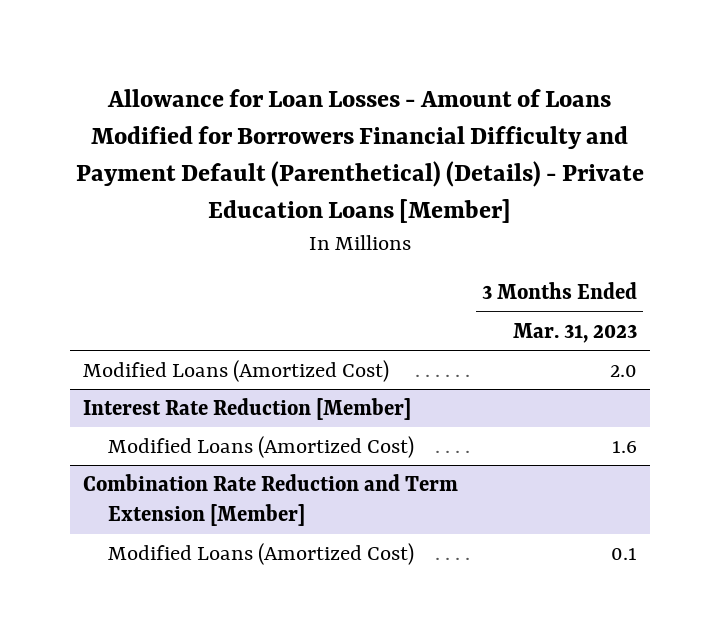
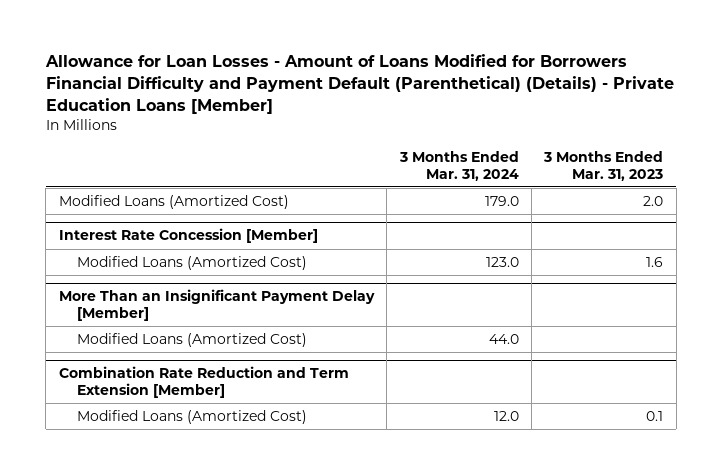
none -> [398,150,519,181] 3 Months Ended Mar. 31, 2024
[82,397,411,420] Interest Rate Reduction [Member] -> [58,228,318,244] Interest Rate Concession [Member]
none -> [58,289,375,322] More Than an Insignificant Payment Delay [Member]
none -> [77,333,308,348] Modified Loans (Amortized Cost)

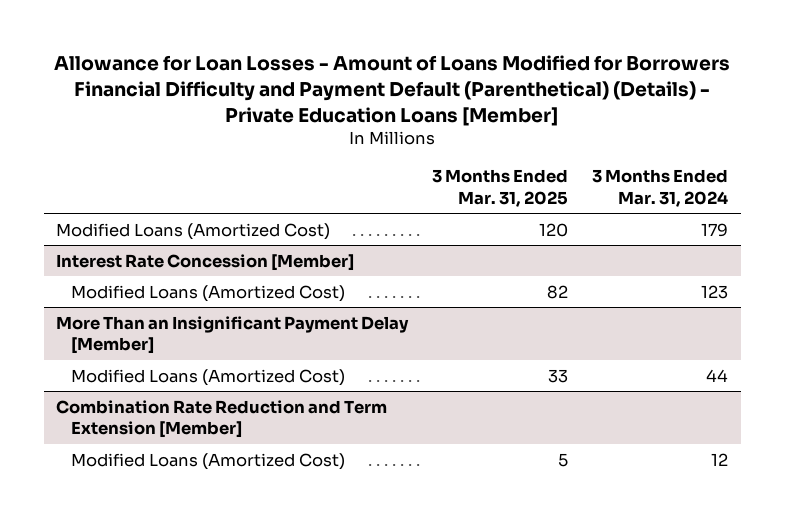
[543,150,664,181] 3 Months Ended Mar. 31, 2023 -> none
none -> [432,169,569,207] 3 Months Ended Mar. 31, 2025
[484,196,519,207] 179.0 -> [701,222,729,237] 179
[485,257,519,268] 123.0 -> [701,284,729,299] 123
[488,334,519,345] 44.0 -> [706,368,729,382] 44
[493,411,519,422] 12.0 -> [711,452,729,466] 12

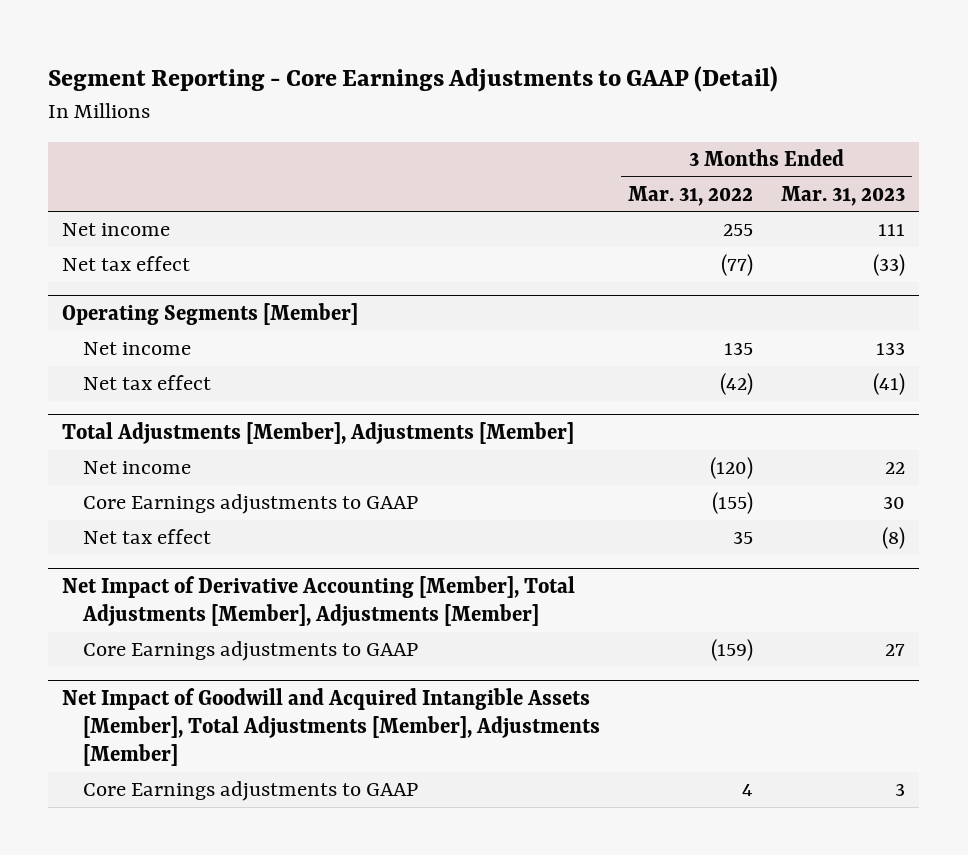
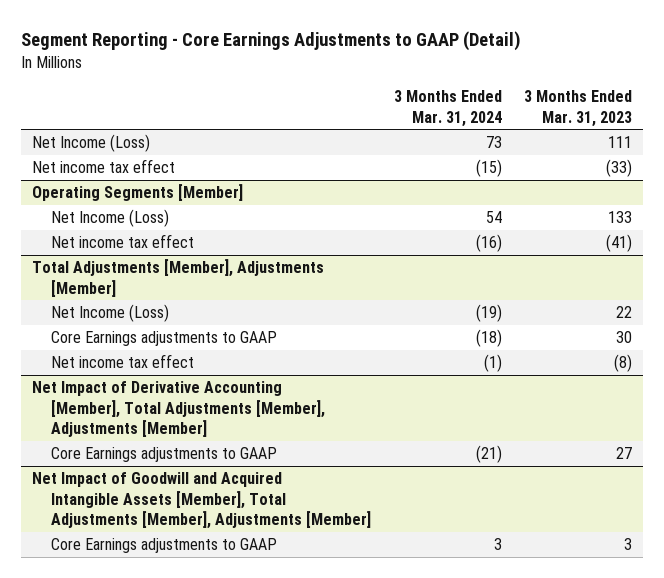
[628,185,754,206] Mar. 31, 2022 -> none
none -> [393,89,502,127] 3 Months Ended Mar. 31, 2024
[62,223,171,237] Net income -> [31,134,150,153] Net Income (Loss)
[62,256,191,272] Net tax effect -> [31,159,175,174] Net income tax effect
[83,342,192,356] Net income -> [50,209,169,228] Net Income (Loss)
[83,375,212,391] Net tax effect -> [50,234,194,249] Net income tax effect
[83,461,192,475] Net income -> [50,304,169,323] Net Income (Loss)
[83,529,212,545] Net tax effect -> [50,354,194,369] Net income tax effect

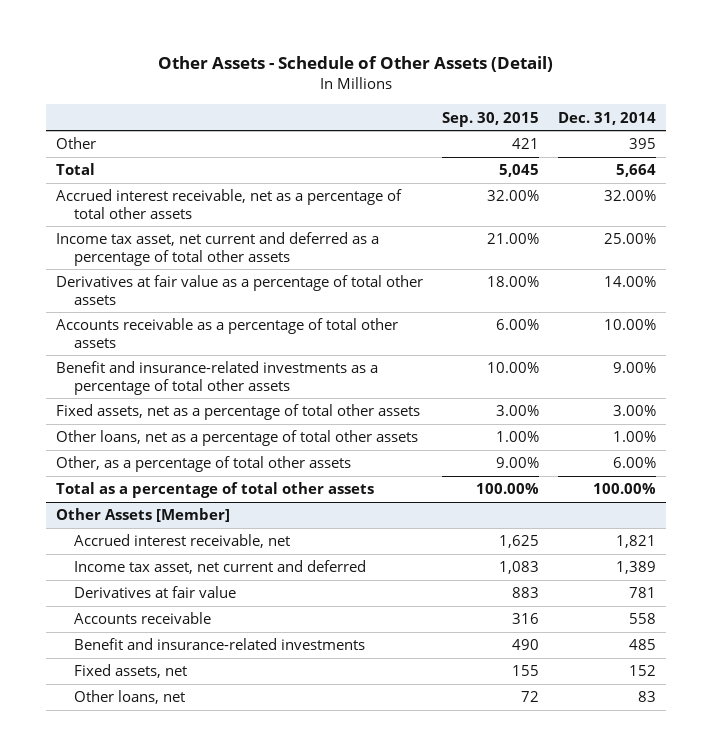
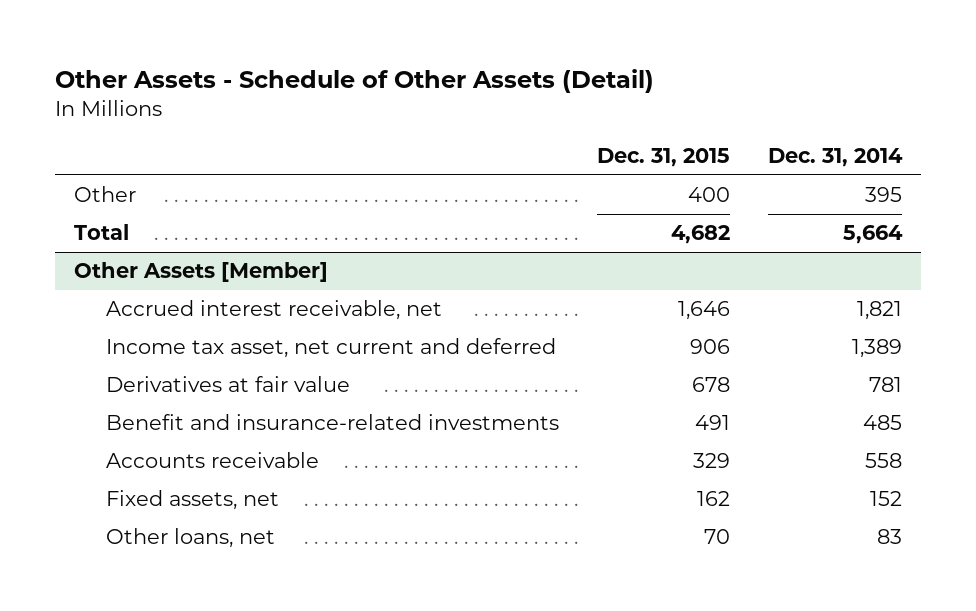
[442,111,540,127] Sep. 30, 2015 -> none
none -> [597,148,731,168] Dec. 31, 2015
[55,189,402,219] Accrued interest receivable, net as a percentage of total other assets -> none
[55,232,379,266] Income tax asset, net current and deferred as a percentage of total other assets -> none
[55,275,423,305] Derivatives at fair value as a percentage of total other assets -> none
[55,318,398,348] Accounts receivable as a percentage of total other assets -> none
[55,361,378,395] Benefit and insurance-related investments as a percentage of total other assets -> none
[55,404,420,421] Fixed assets, net as a percentage of total other assets -> none
[55,430,418,447] Other loans, net as a percentage of total other assets -> none
[55,456,351,473] Other, as a percentage of total other assets -> none
[55,482,374,499] Total as a percentage of total other assets -> none
[74,612,212,625] Accounts receivable -> [106,452,320,469] Accounts receivable

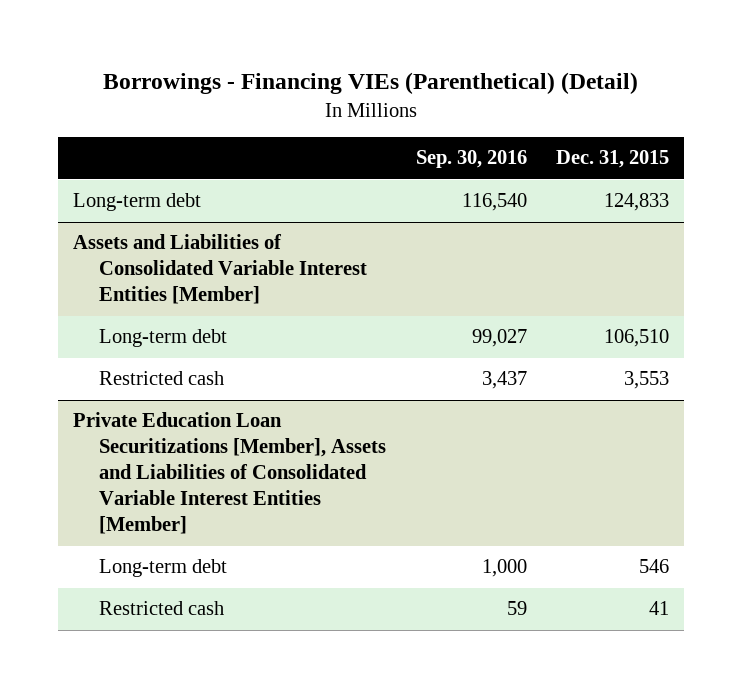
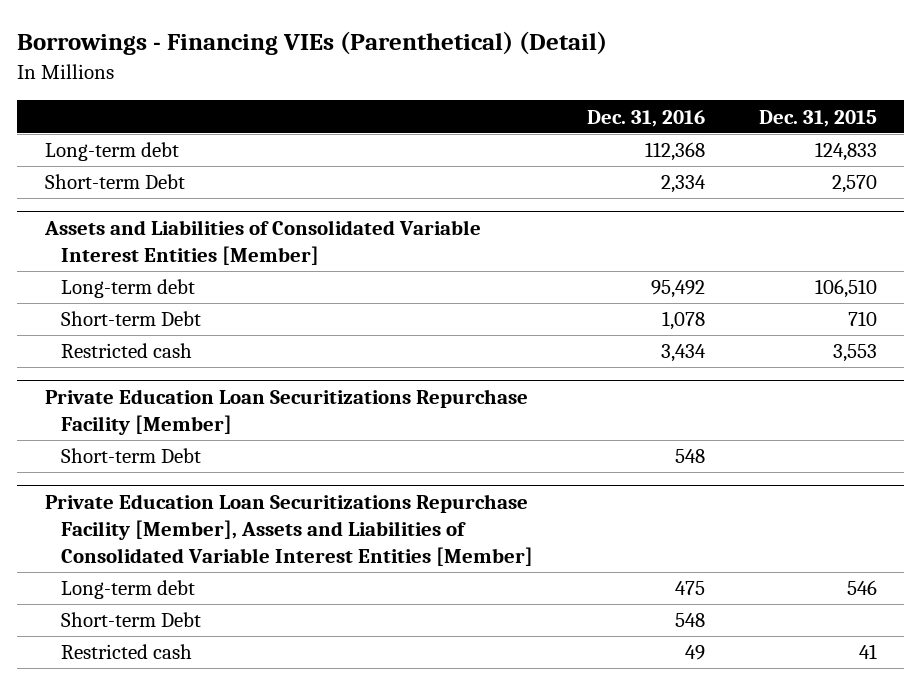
[415,150,527,169] Sep. 30, 2016 -> none
none -> [586,109,705,127] Dec. 31, 2016
none -> [44,174,185,190] Short-term Debt
none -> [60,311,201,327] Short-term Debt
none -> [44,388,528,435] Private Education Loan Securitizations Repurchase Facility [Member]
none -> [60,448,201,464] Short-term Debt
[72,412,387,535] Private Education Loan Securitizations [Member], Assets and Liabilities of Consolidated Variable Interest Entities [Member] -> [44,493,533,567] Private Education Loan Securitizations Repurchase Facility [Member], Assets and Liabilities of Consolidated Variable Interest Entities [Member]
none -> [60,612,201,628] Short-term Debt

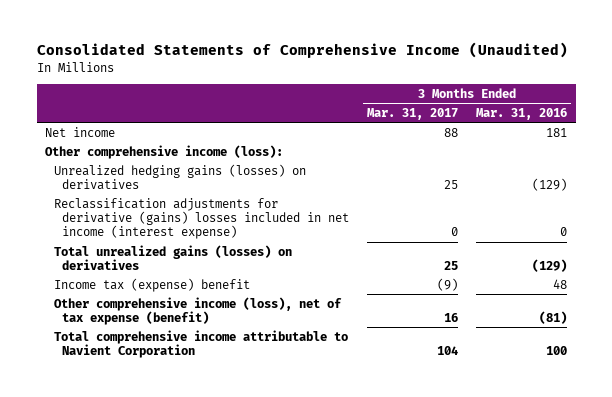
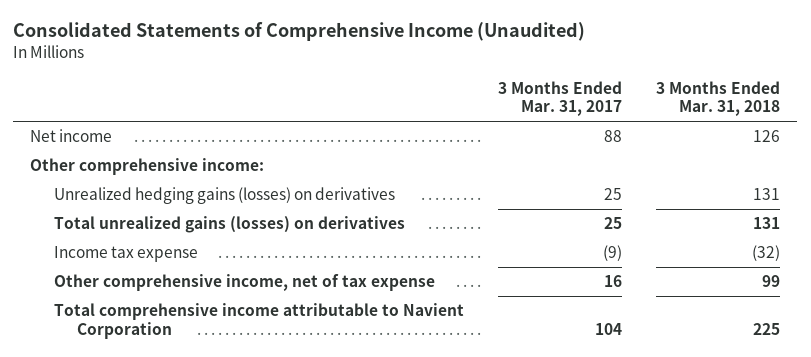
[475,108,567,121] Mar. 31, 2016 -> none
none -> [656,80,781,117] 3 Months Ended Mar. 31, 2018
[45,144,284,159] Other comprehensive income (loss): -> [30,157,265,175] Other comprehensive income:
[53,197,350,240] Reclassification adjustments for derivative (gains) losses included in net income (interest expense) -> none
[53,277,250,292] Income tax (expense) benefit -> [53,245,198,262] Income tax expense
[53,296,342,326] Other comprehensive income (loss), net of tax expense (benefit) -> [53,273,435,291] Other comprehensive income, net of tax expense

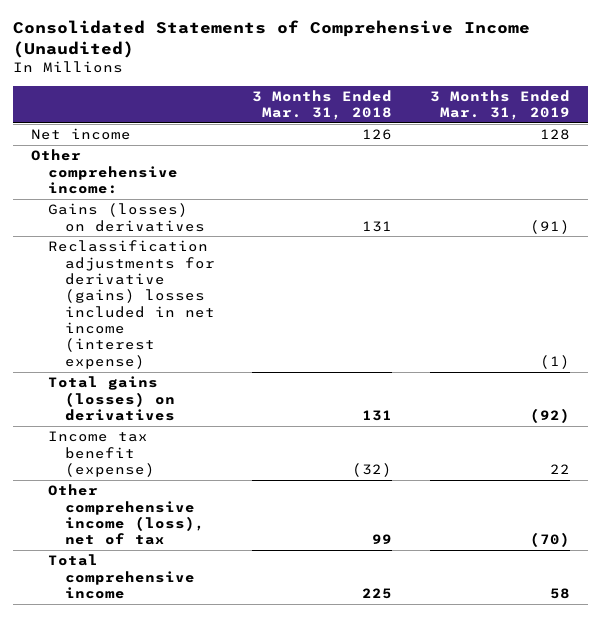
[497,80,622,117] 3 Months Ended Mar. 31, 2017 -> none
none -> [429,89,570,121] 3 Months Ended Mar. 31, 2019
[53,186,395,204] Unrealized hedging gains (losses) on derivatives -> [48,203,205,232] Gains (losses) on derivatives
none -> [48,240,215,369] Reclassification adjustments for derivative (gains) losses included in net income (interest expense)
[53,215,405,233] Total unrealized gains (losses) on derivatives -> [48,376,175,421] Total gains (losses) on derivatives
[53,245,198,262] Income tax expense -> [48,431,155,477] Income tax benefit (expense)
[53,273,435,291] Other comprehensive income, net of tax expense -> [48,484,205,546] Other comprehensive income (loss), net of tax
[53,302,464,339] Total comprehensive income attributable to Navient Corporation -> [48,554,195,599] Total comprehensive income

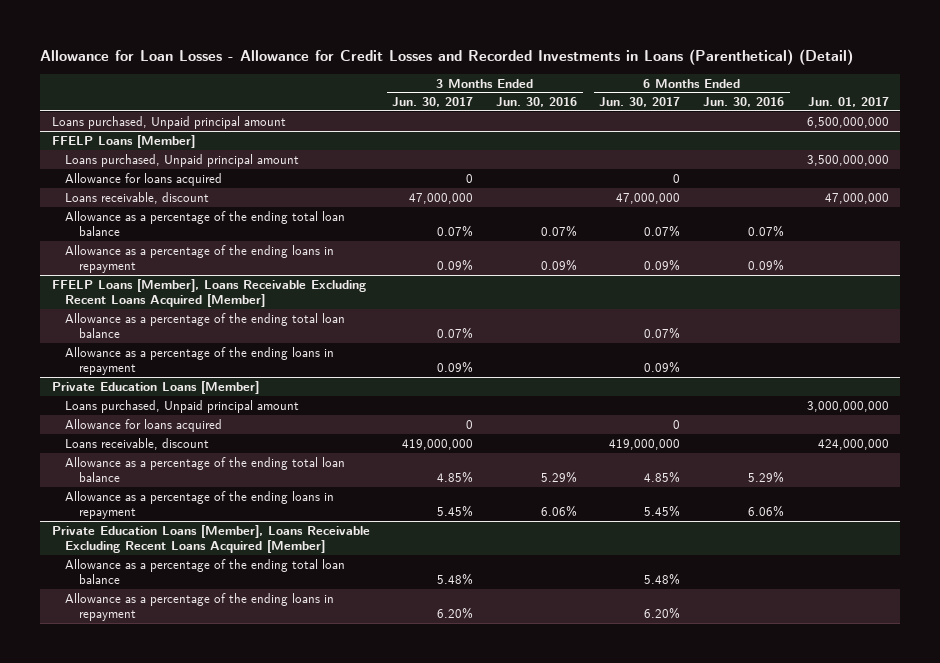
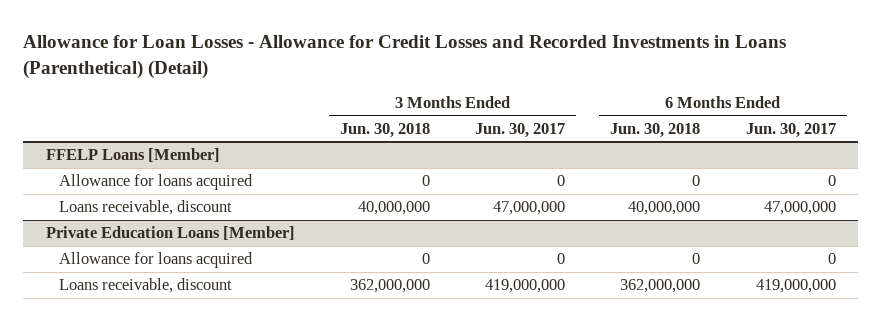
[495,97,577,108] Jun. 30, 2016 -> none
[703,97,785,108] Jun. 30, 2016 -> none
[807,97,889,108] Jun. 01, 2017 -> none
none -> [339,122,430,138] Jun. 30, 2018
none -> [610,122,701,138] Jun. 30, 2018
[51,115,286,129] Loans purchased, Unpaid principal amount -> none
[65,153,300,167] Loans purchased, Unpaid principal amount -> none
[65,210,346,237] Allowance as a percentage of the ending total loan balance -> none
[65,244,335,274] Allowance as a percentage of the ending loans in repayment -> none
[51,278,366,308] FFELP Loans [Member], Loans Receivable Excluding Recent Loans Acquired [Member] -> none
[65,312,346,339] Allowance as a percentage of the ending total loan balance -> none
[65,346,335,376] Allowance as a percentage of the ending loans in repayment -> none
[65,399,300,413] Loans purchased, Unpaid principal amount -> none
[65,456,346,483] Allowance as a percentage of the ending total loan balance -> none
[65,490,335,520] Allowance as a percentage of the ending loans in repayment -> none
[51,524,370,554] Private Education Loans [Member], Loans Receivable Excluding Recent Loans Acquired [Member] -> none
[65,558,346,585] Allowance as a percentage of the ending total loan balance -> none
[65,592,335,622] Allowance as a percentage of the ending loans in repayment -> none

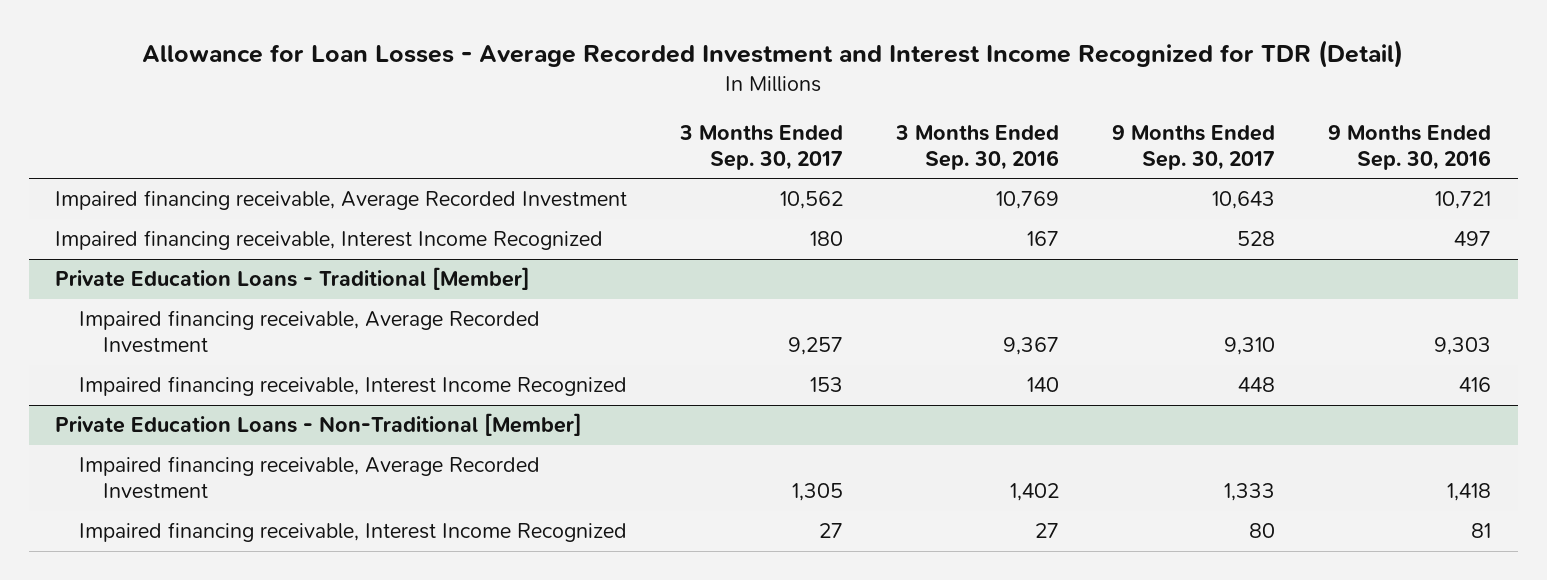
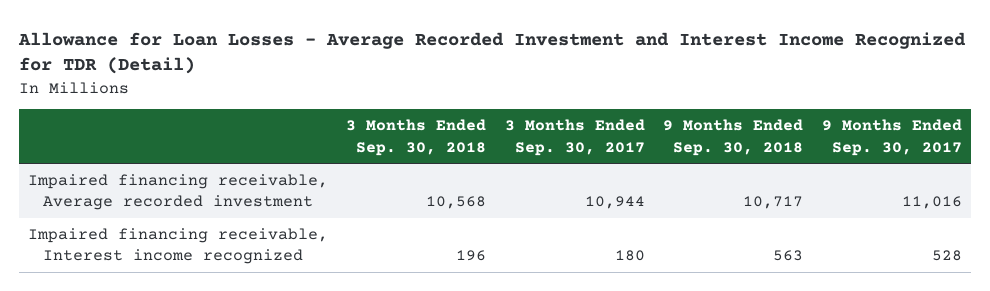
[895,125,1060,170] 3 Months Ended Sep. 30, 2016 -> none
[1328,125,1492,170] 9 Months Ended Sep. 30, 2016 -> none
none -> [346,119,487,156] 3 Months Ended Sep. 30, 2018
none -> [663,119,804,156] 9 Months Ended Sep. 30, 2018
[55,267,531,291] Private Education Loans - Traditional [Member] -> none
[79,310,541,353] Impaired financing receivable, Average Recorded Investment -> none
[79,376,628,397] Impaired financing receivable, Interest Income Recognized -> none
[55,413,583,437] Private Education Loans - Non-Traditional [Member] -> none
[79,456,541,499] Impaired financing receivable, Average Recorded Investment -> none
[79,522,628,543] Impaired financing receivable, Interest Income Recognized -> none
[55,190,628,211] Impaired financing receivable, Average Recorded Investment -> [28,174,329,211] Impaired financing receivable, Average recorded investment
[780,191,844,210] 10,562 -> [584,196,645,210] 10,944
[1212,191,1276,210] 10,643 -> [901,196,962,210] 11,016
[55,230,604,251] Impaired financing receivable, Interest Income Recognized -> [28,228,329,265] Impaired financing receivable, Interest income recognized

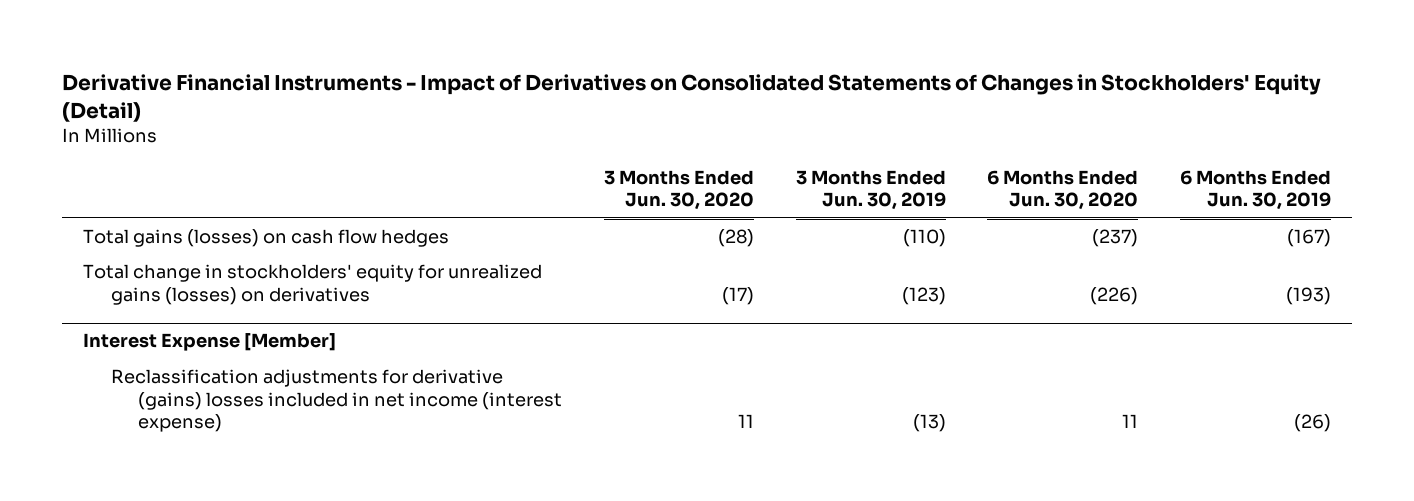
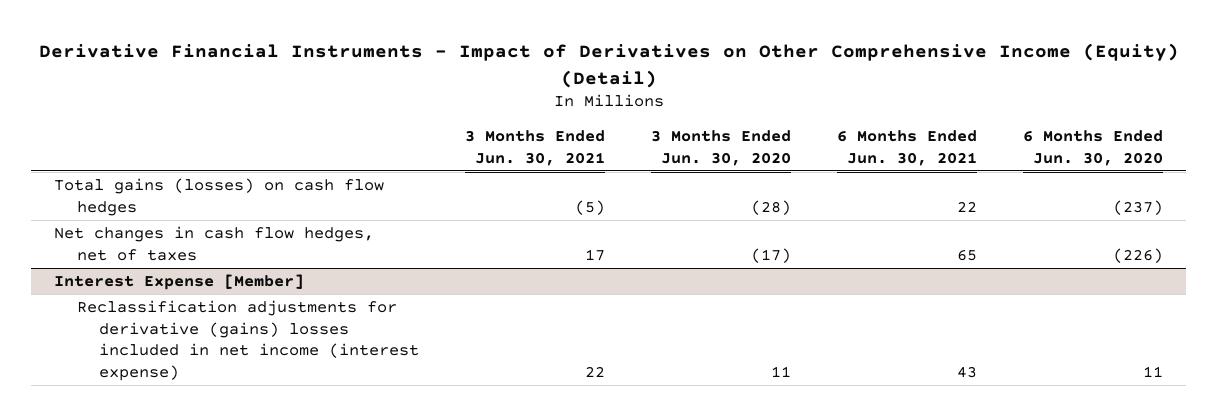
[61,73,1321,122] Derivative Financial Instruments - Impact of Derivatives on Consolidated Statements of Changes in Stockholders' Equity (Detail) -> [38,43,1179,88] Derivative Financial Instruments - Impact of Derivatives on Other Comprehensive Income (Equity) (Detail)
[795,169,946,211] 3 Months Ended Jun. 30, 2019 -> none
[1179,169,1331,211] 6 Months Ended Jun. 30, 2019 -> none
none -> [465,129,606,166] 3 Months Ended Jun. 30, 2021
none -> [836,129,977,166] 6 Months Ended Jun. 30, 2021
[82,264,542,305] Total change in stockholders' equity for unrealized gains (losses) on derivatives -> [54,225,375,261] Net changes in cash flow hedges, net of taxes

